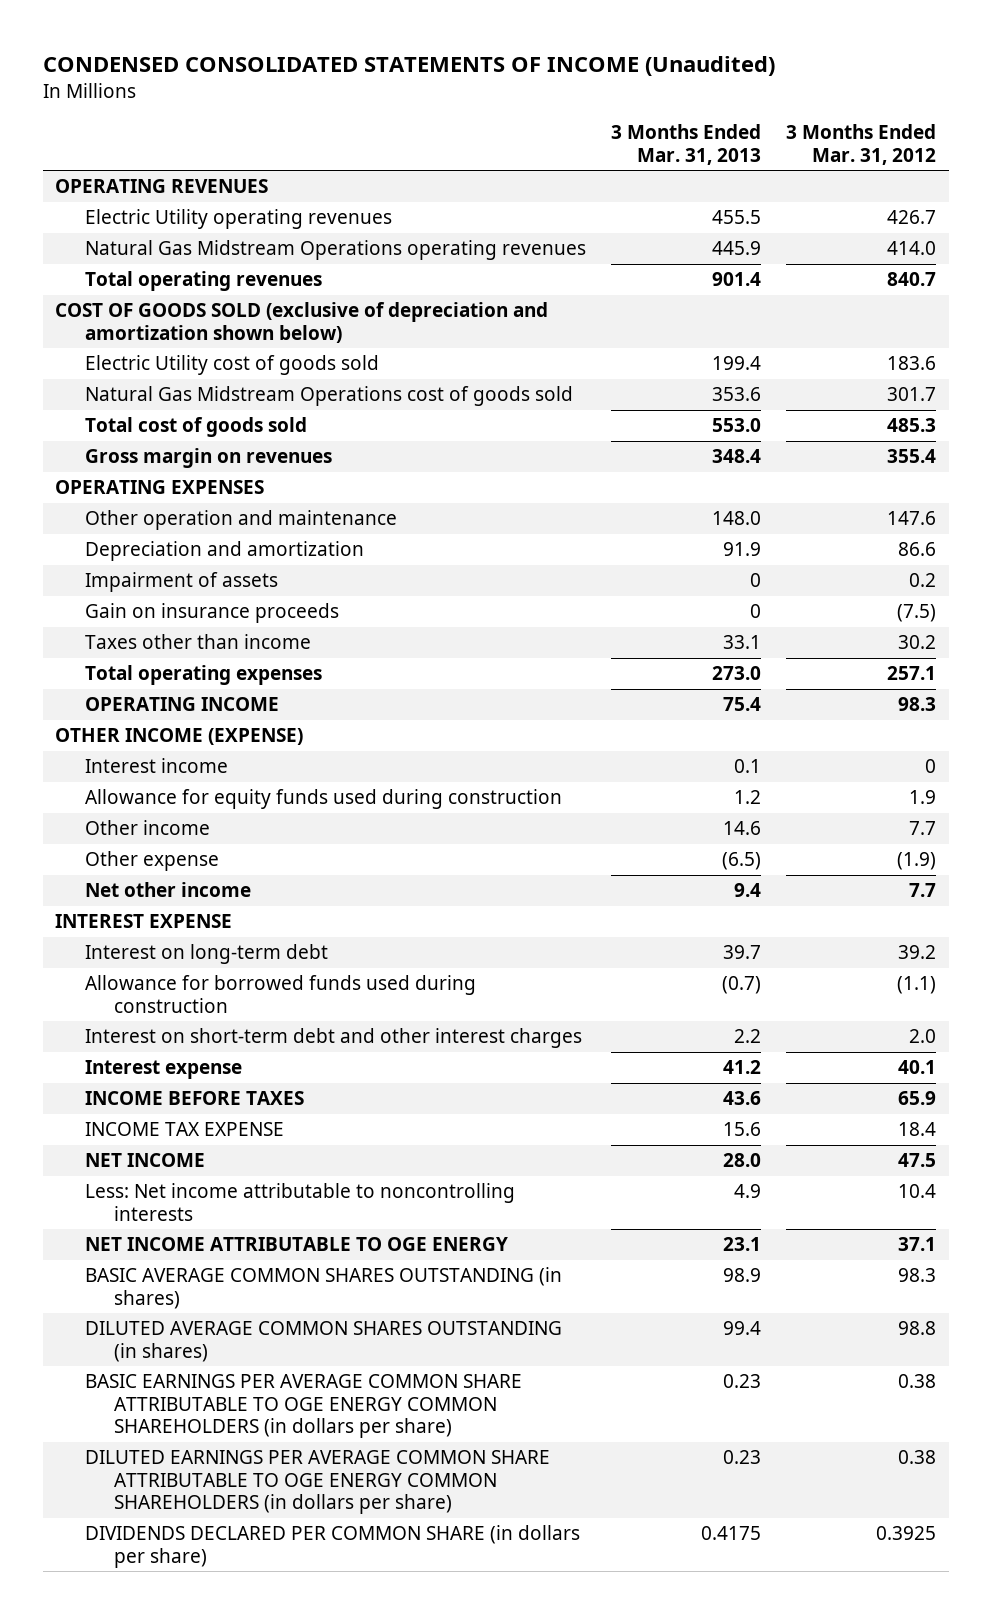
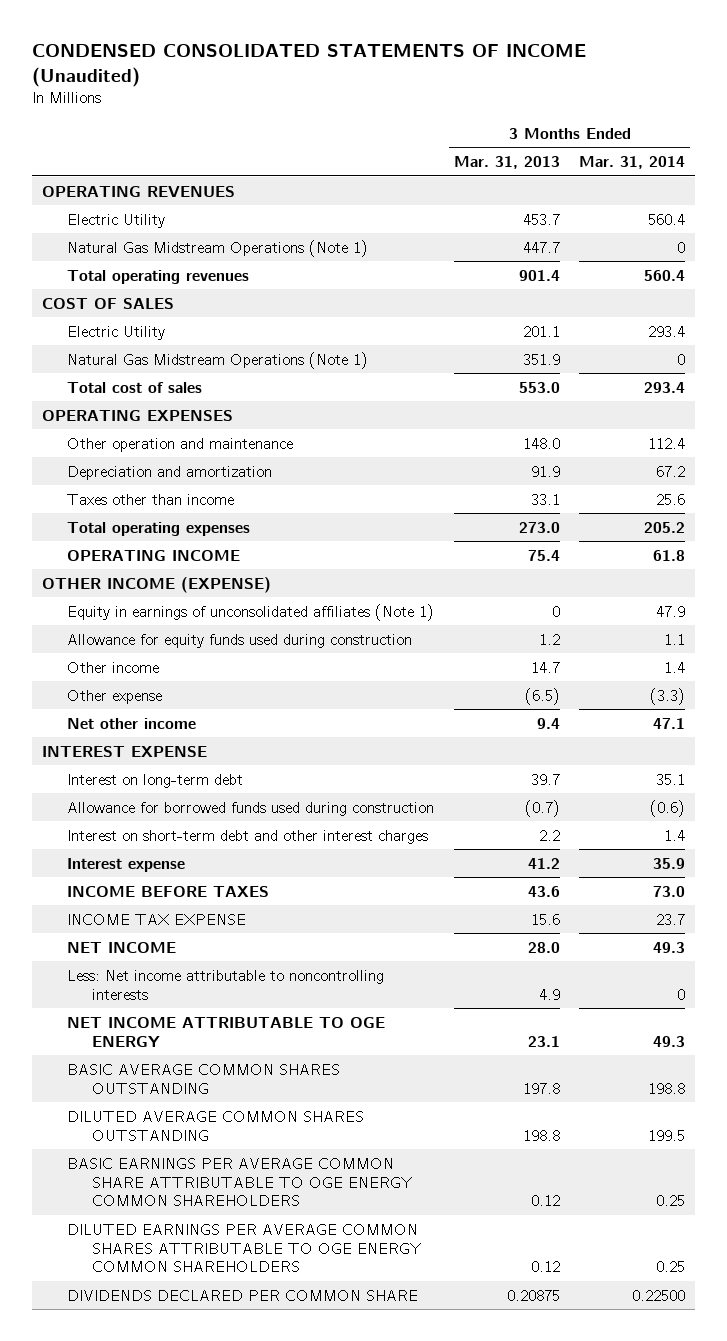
[786,124,937,165] 3 Months Ended Mar. 31, 2012 -> none
none -> [579,156,686,170] Mar. 31, 2014
[84,209,392,230] Electric Utility operating revenues -> [66,213,165,228] Electric Utility
[712,210,762,225] 455.5 -> [522,213,560,225] 453.7
[84,240,586,261] Natural Gas Midstream Operations operating revenues -> [66,239,368,257] Natural Gas Midstream Operations (Note 1)
[712,241,762,256] 445.9 -> [522,241,560,253] 447.7
[84,448,332,469] Gross margin on revenues -> none
[55,302,549,343] COST OF GOODS SOLD (exclusive of depreciation and amortization shown below) -> [41,297,174,309] COST OF SALES
[84,355,379,376] Electric Utility cost of goods sold -> [66,325,165,340] Electric Utility
[712,356,762,371] 199.4 -> [522,325,560,337] 201.1
[84,386,573,407] Natural Gas Midstream Operations cost of goods sold -> [66,351,368,369] Natural Gas Midstream Operations (Note 1)
[712,387,762,402] 353.6 -> [522,353,560,365] 351.9
[84,417,307,438] Total cost of goods sold -> [66,381,202,393] Total cost of sales
[84,572,278,593] Impairment of assets -> none
[84,603,339,624] Gain on insurance proceeds -> none
[84,758,228,774] Interest income -> none
none -> [66,603,434,621] Equity in earnings of unconsolidated affiliates (Note 1)
[723,821,762,836] 14.6 -> [530,661,560,673] 14.7
[84,1267,562,1309] BASIC AVERAGE COMMON SHARES OUTSTANDING (in shares) -> [66,1063,340,1094] BASIC AVERAGE COMMON SHARES OUTSTANDING
[723,1268,762,1283] 98.9 -> [522,1082,560,1094] 197.8
[84,1321,562,1362] DILUTED AVERAGE COMMON SHARES OUTSTANDING (in shares) -> [66,1110,364,1141] DILUTED AVERAGE COMMON SHARES OUTSTANDING
[723,1321,762,1336] 99.4 -> [522,1129,560,1141] 198.8
[84,1374,522,1439] BASIC EARNINGS PER AVERAGE COMMON SHARE ATTRIBUTABLE TO OGE ENERGY COMMON SHAREHOLDERS (in dollars per share) -> [66,1157,412,1207] BASIC EARNINGS PER AVERAGE COMMON SHARE ATTRIBUTABLE TO OGE ENERGY COMMON SHAREHOLDERS
[723,1374,762,1389] 0.23 -> [530,1195,560,1207] 0.12
[84,1450,550,1515] DILUTED EARNINGS PER AVERAGE COMMON SHARE ATTRIBUTABLE TO OGE ENERGY COMMON SHAREHOLDERS (in dollars per share) -> [66,1223,421,1273] DILUTED EARNINGS PER AVERAGE COMMON SHARES ATTRIBUTABLE TO OGE ENERGY COMMON SHAREHOLDERS
[723,1450,762,1465] 0.23 -> [530,1261,560,1273] 0.12
[84,1525,580,1568] DIVIDENDS DECLARED PER COMMON SHARE (in dollars per share) -> [66,1289,418,1301] DIVIDENDS DECLARED PER COMMON SHARE
[701,1526,762,1541] 0.4175 -> [506,1289,560,1301] 0.20875

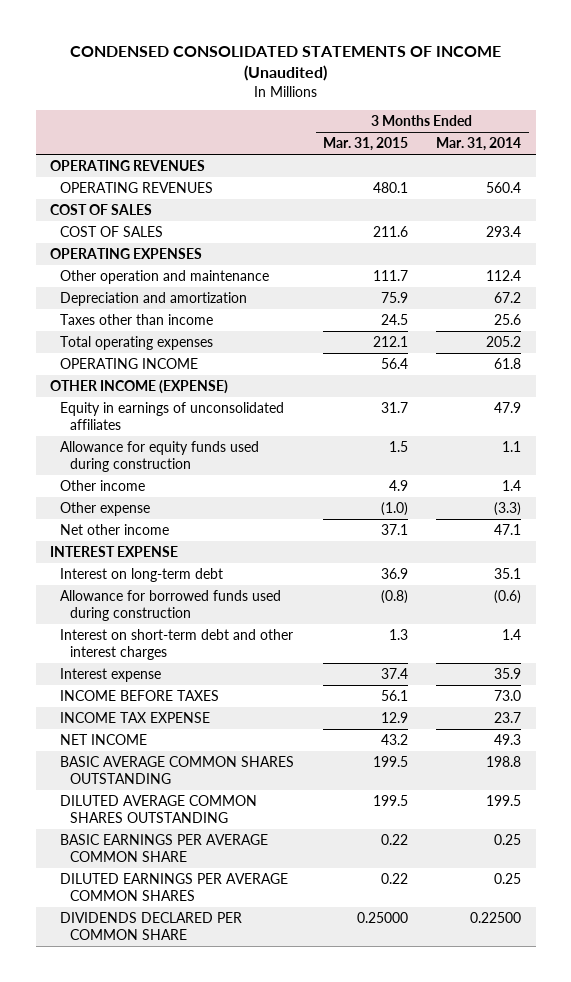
[453,156,560,170] Mar. 31, 2013 -> none
none -> [322,137,408,152] Mar. 31, 2015
[66,213,165,228] Electric Utility -> none
[66,239,368,257] Natural Gas Midstream Operations (Note 1) -> none
[66,269,249,284] Total operating revenues -> [60,181,214,193] OPERATING REVENUES
[66,325,165,340] Electric Utility -> none
[66,351,368,369] Natural Gas Midstream Operations (Note 1) -> none
[66,381,202,393] Total cost of sales -> [60,225,164,237] COST OF SALES
[66,603,434,621] Equity in earnings of unconsolidated affiliates (Note 1) -> [60,401,285,430] Equity in earnings of unconsolidated affiliates
[66,969,384,1000] Less: Net income attributable to noncontrolling interests -> none
[66,1016,385,1047] NET INCOME ATTRIBUTABLE TO OGE ENERGY -> none
[66,1157,412,1207] BASIC EARNINGS PER AVERAGE COMMON SHARE ATTRIBUTABLE TO OGE ENERGY COMMON SHAREHOLDERS -> [60,833,269,862] BASIC EARNINGS PER AVERAGE COMMON SHARE
[66,1223,421,1273] DILUTED EARNINGS PER AVERAGE COMMON SHARES ATTRIBUTABLE TO OGE ENERGY COMMON SHAREHOLDERS -> [60,872,289,901] DILUTED EARNINGS PER AVERAGE COMMON SHARES

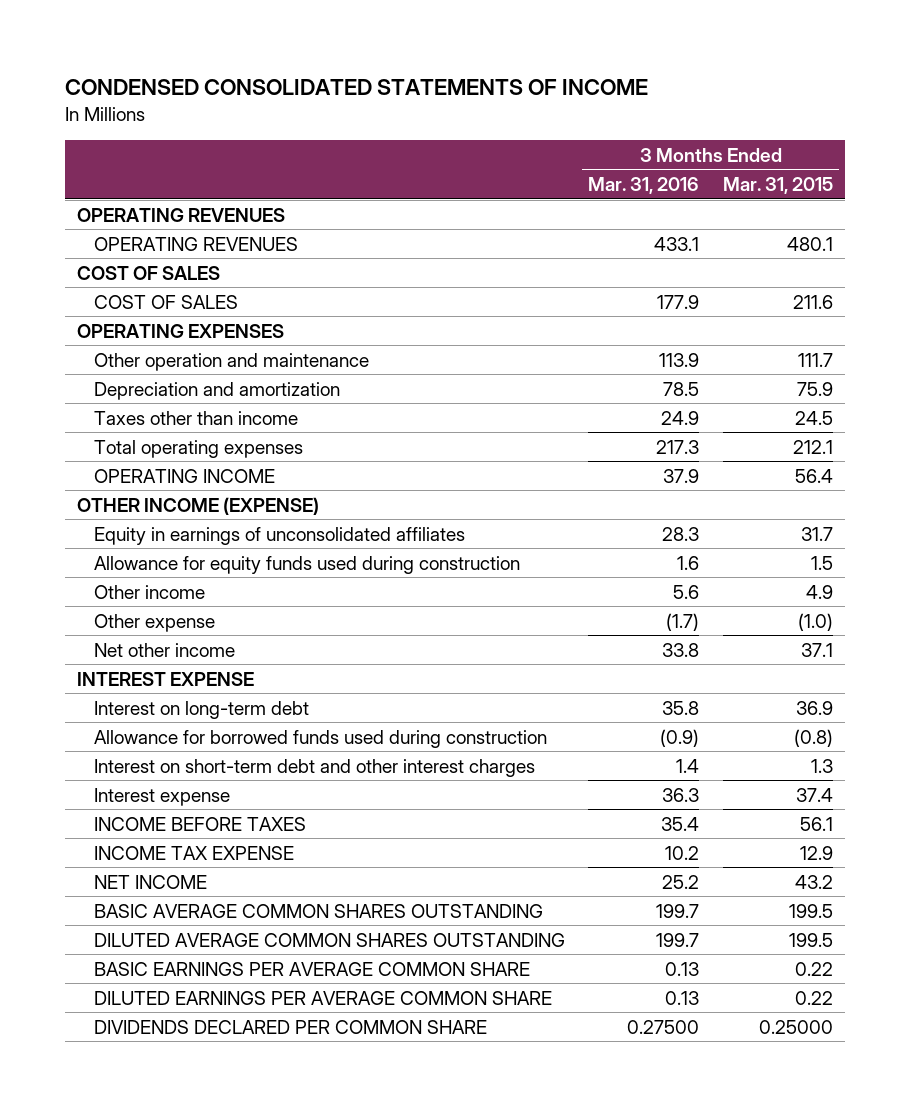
[69,45,501,82] CONDENSED CONSOLIDATED STATEMENTS OF INCOME (Unaudited) -> [65,79,649,96] CONDENSED CONSOLIDATED STATEMENTS OF INCOME
[436,137,522,152] Mar. 31, 2014 -> none
none -> [588,177,700,195] Mar. 31, 2016
[60,872,289,901] DILUTED EARNINGS PER AVERAGE COMMON SHARES -> [93,990,552,1005] DILUTED EARNINGS PER AVERAGE COMMON SHARE

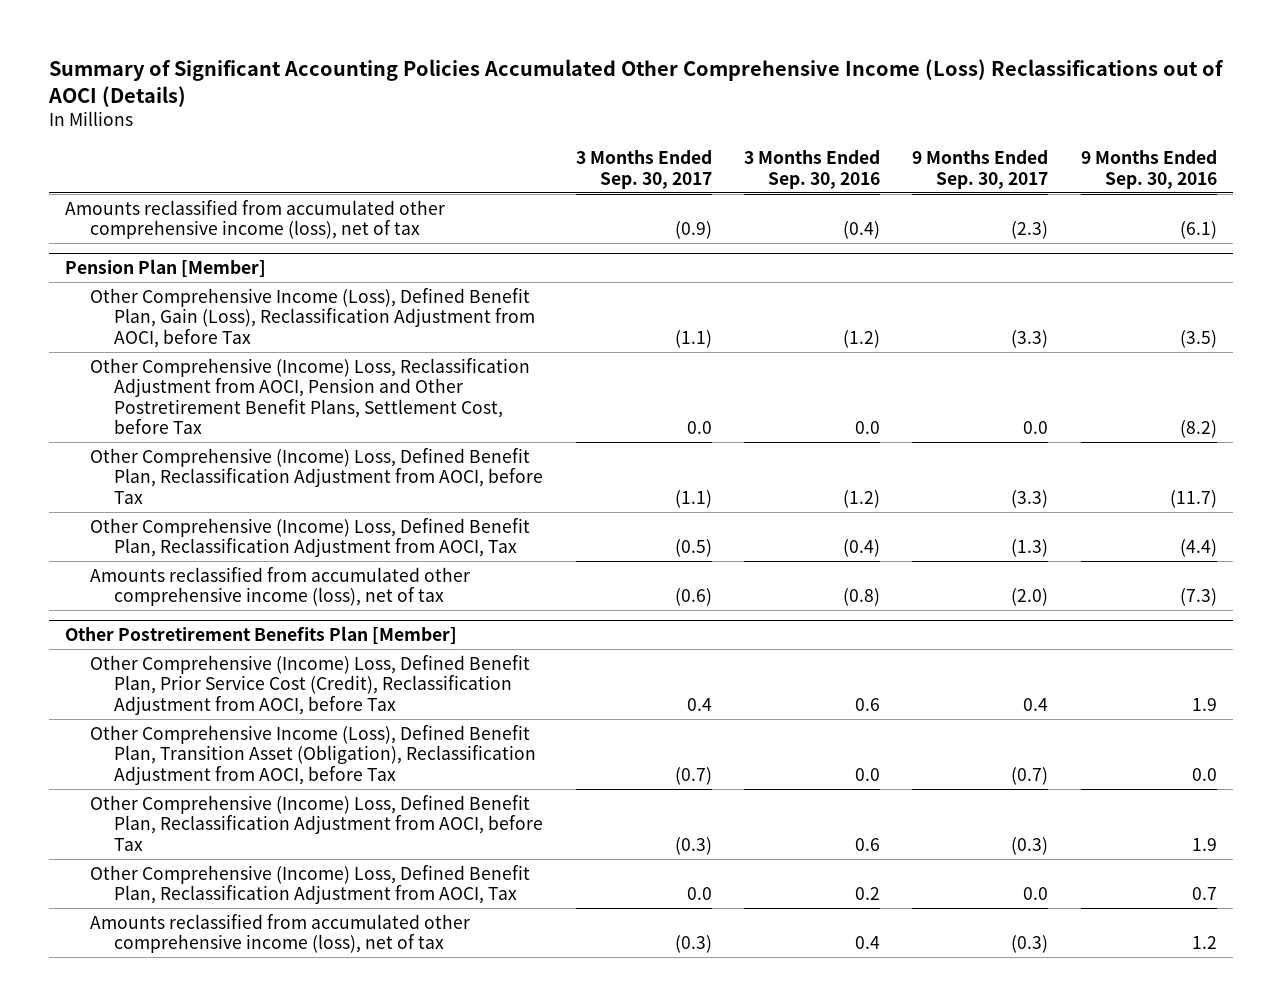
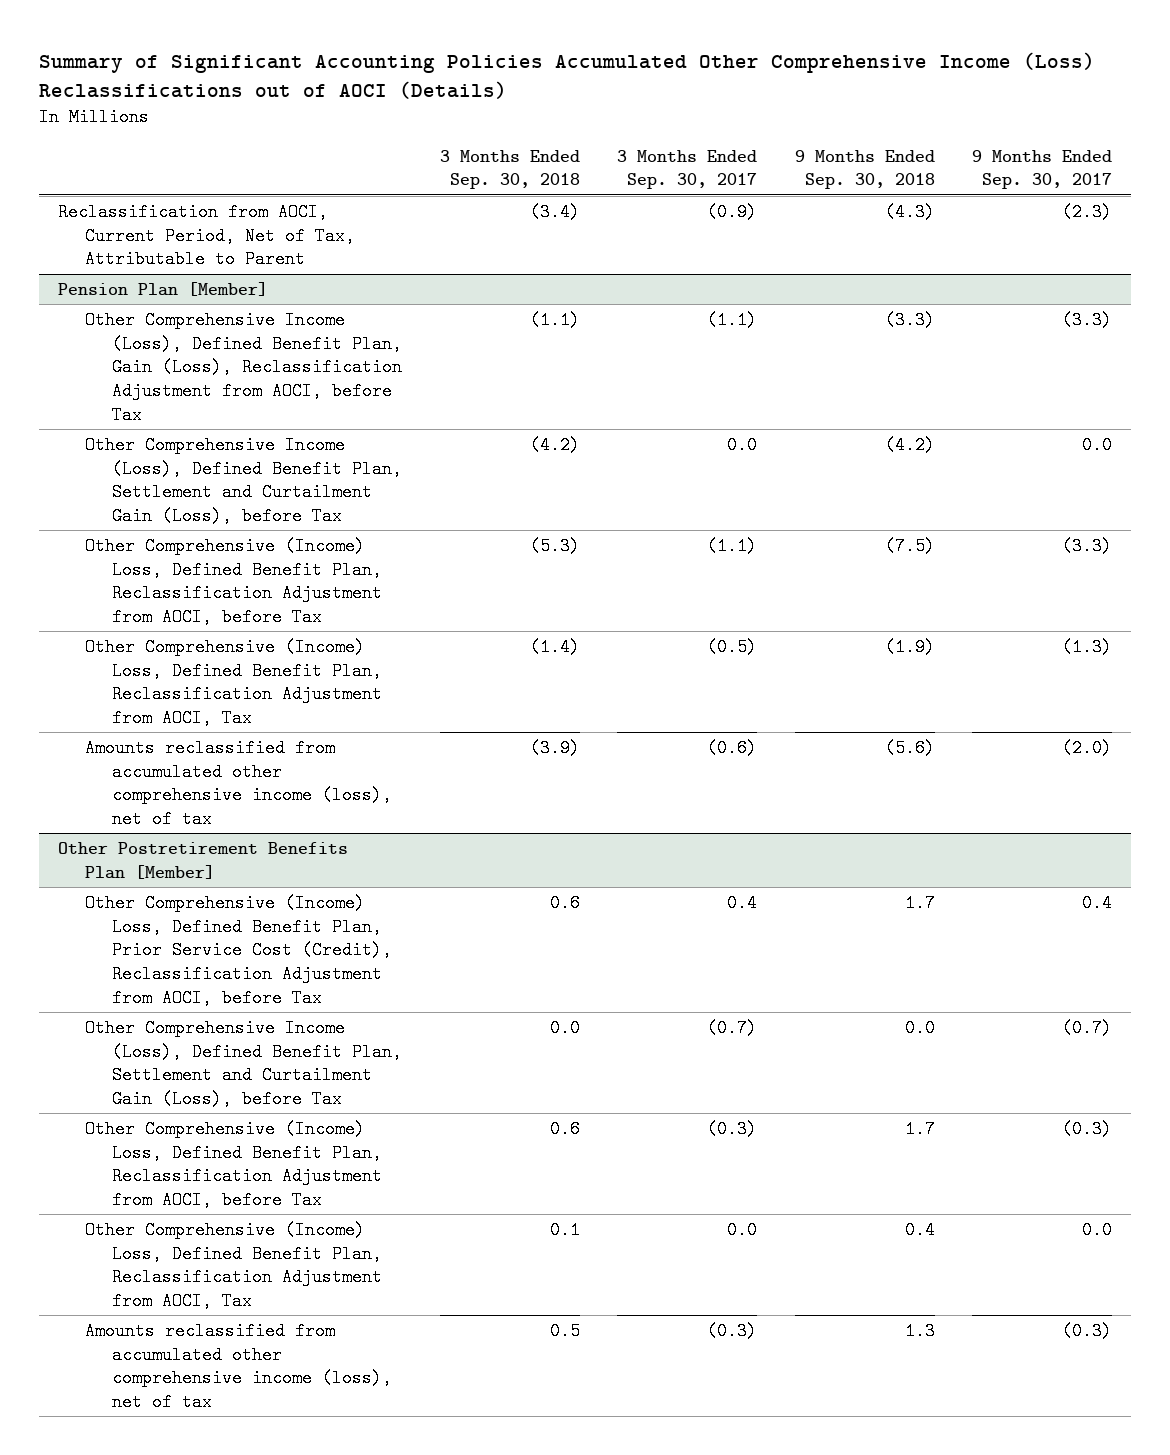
[744,150,881,189] 3 Months Ended Sep. 30, 2016 -> none
[1080,150,1217,189] 9 Months Ended Sep. 30, 2016 -> none
none -> [439,149,580,190] 3 Months Ended Sep. 30, 2018
none -> [794,149,935,190] 9 Months Ended Sep. 30, 2018
[64,199,445,240] Amounts reclassified from accumulated other comprehensive income (loss), net of tax -> [57,202,355,269] Reclassification from AOCI, Current Period, Net of Tax, Attributable to Parent
[89,357,530,434] Other Comprehensive (Income) Loss, Reclassification Adjustment from AOCI, Pension and Other Postretirement Benefit Plans, Settlement Cost, before Tax -> [84,435,403,525] Other Comprehensive Income (Loss), Defined Benefit Plan, Settlement and Curtailment Gain (Loss), before Tax
[89,724,537,785] Other Comprehensive Income (Loss), Defined Benefit Plan, Transition Asset (Obligation), Reclassification Adjustment from AOCI, before Tax -> none
none -> [84,1018,403,1108] Other Comprehensive Income (Loss), Defined Benefit Plan, Settlement and Curtailment Gain (Loss), before Tax

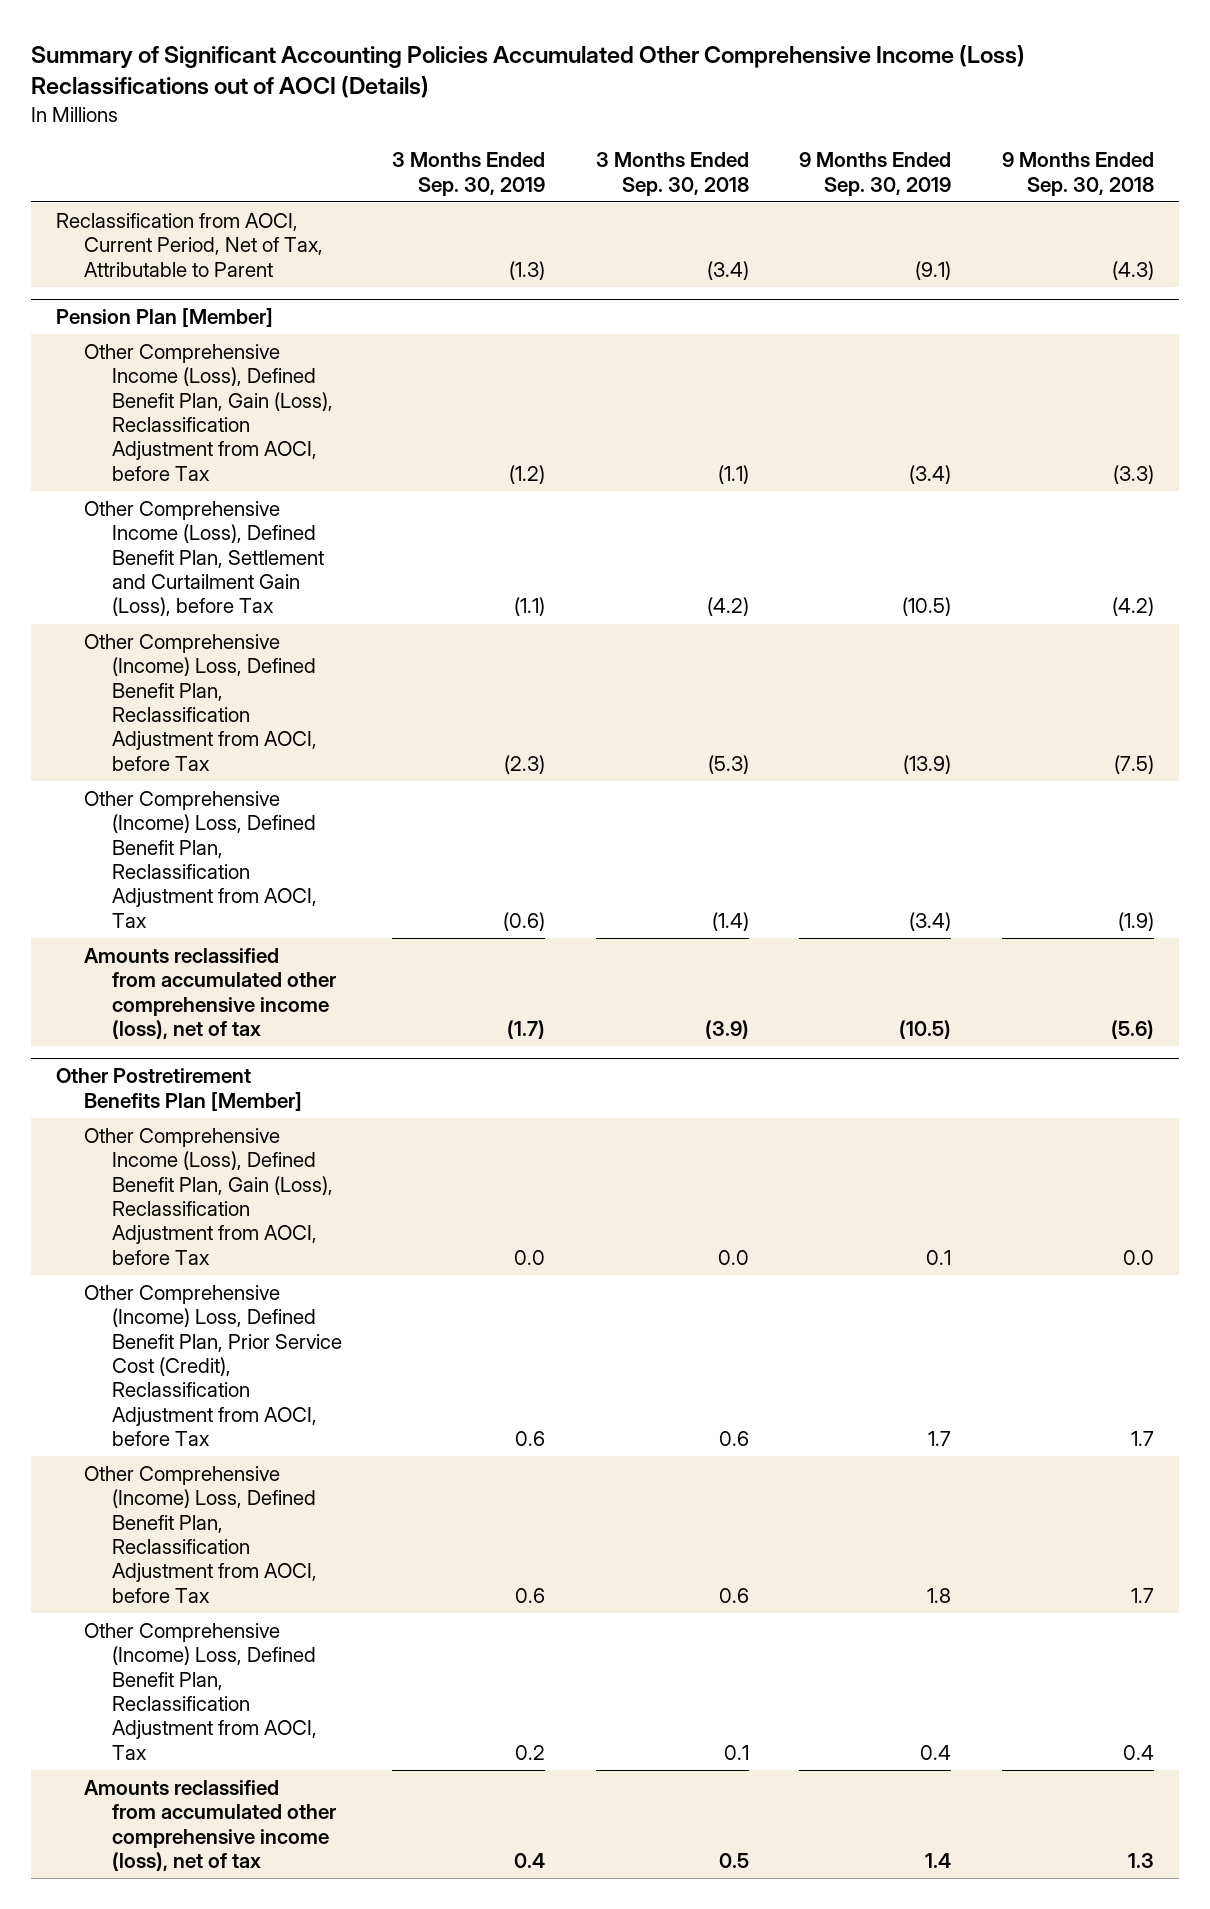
[617,149,758,190] 3 Months Ended Sep. 30, 2017 -> none
[972,149,1113,190] 9 Months Ended Sep. 30, 2017 -> none
none -> [392,152,546,196] 3 Months Ended Sep. 30, 2019
none -> [799,152,952,196] 9 Months Ended Sep. 30, 2019
none -> [84,1128,333,1265] Other Comprehensive Income (Loss), Defined Benefit Plan, Gain (Loss), Reclassification Adjustment from AOCI, before Tax
[84,1018,403,1108] Other Comprehensive Income (Loss), Defined Benefit Plan, Settlement and Curtailment Gain (Loss), before Tax -> none

